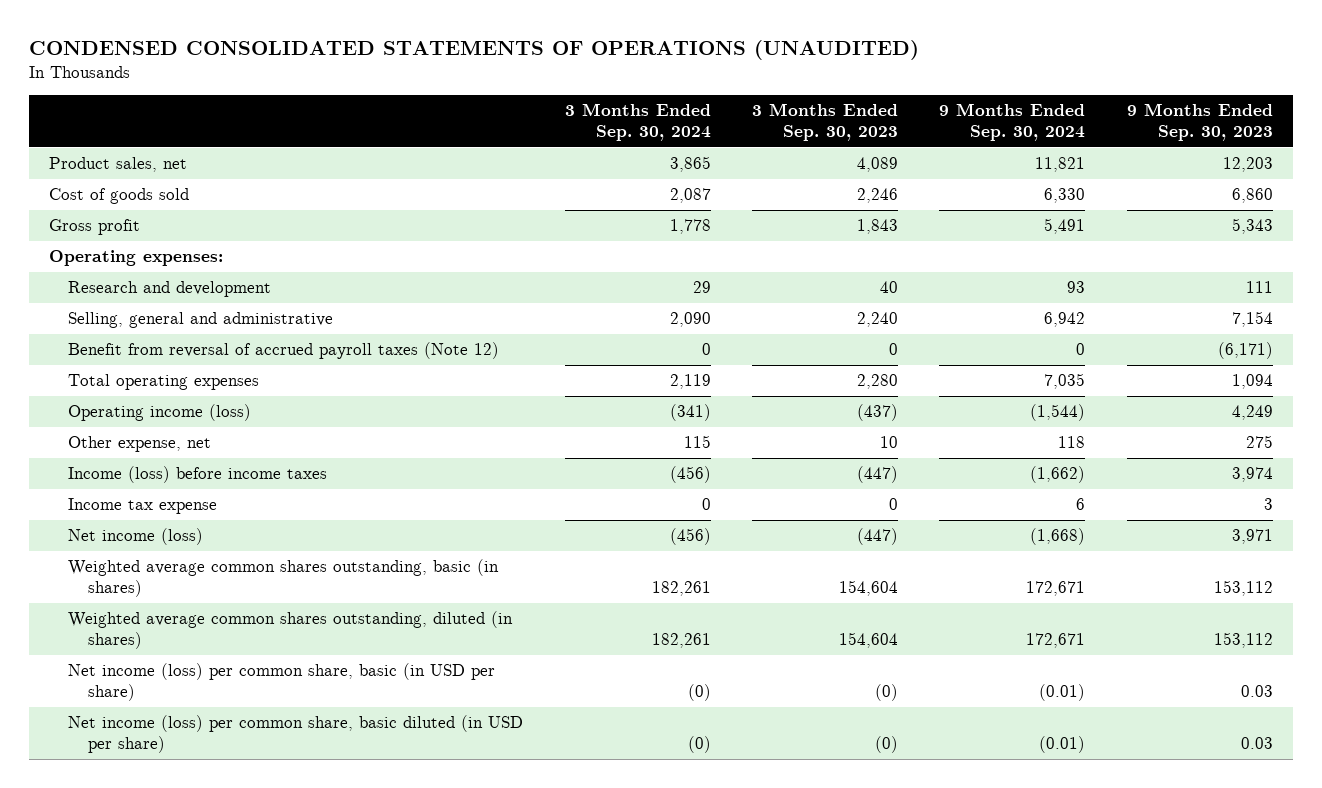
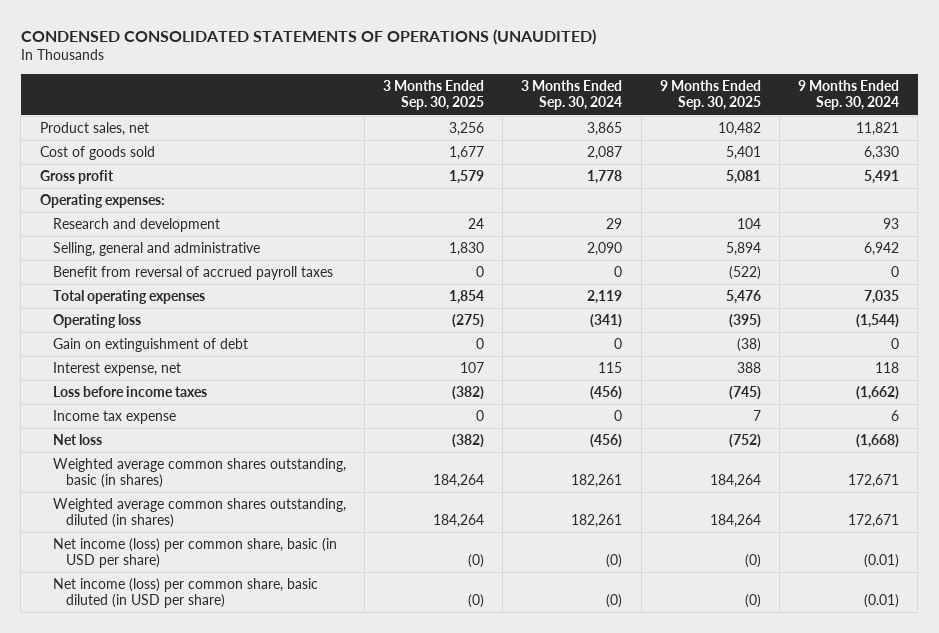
[752,103,899,142] 3 Months Ended Sep. 30, 2023 -> none
[1126,103,1273,142] 9 Months Ended Sep. 30, 2023 -> none
none -> [383,79,485,111] 3 Months Ended Sep. 30, 2025
none -> [659,79,761,111] 9 Months Ended Sep. 30, 2025
[68,342,500,360] Benefit from reversal of accrued payroll taxes (Note 12) -> [52,265,333,280] Benefit from reversal of accrued payroll taxes
[68,404,252,422] Operating income (loss) -> [52,313,141,328] Operating loss
none -> [52,337,248,352] Gain on extinguishment of debt
[68,436,212,453] Other expense, net -> [52,361,181,376] Interest expense, net
[68,466,328,484] Income (loss) before income taxes -> [52,385,207,397] Loss before income taxes
[68,528,204,546] Net income (loss) -> [52,433,102,445] Net loss

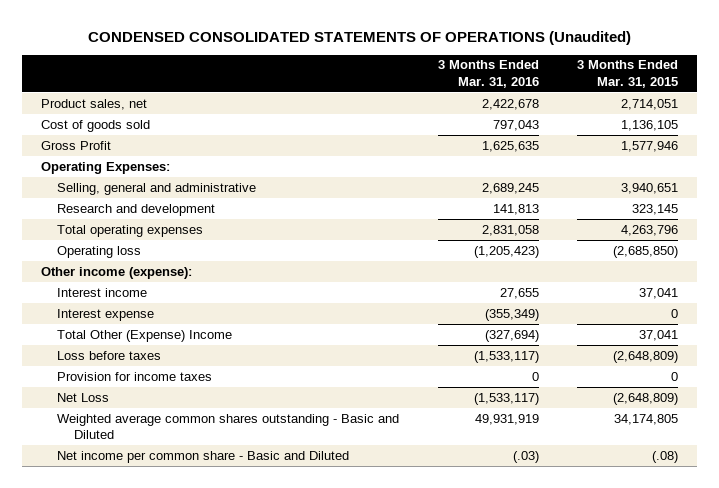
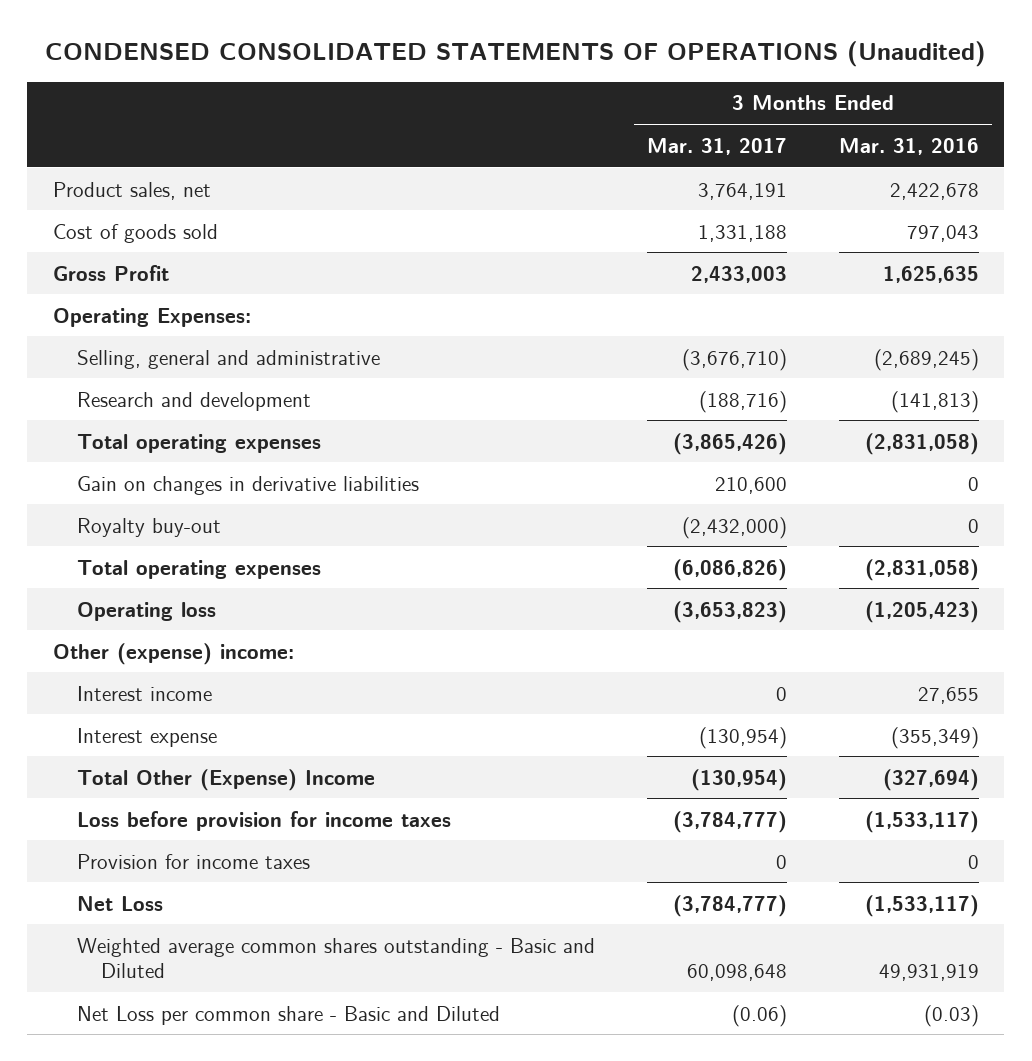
[577,60,679,88] 3 Months Ended Mar. 31, 2015 -> none
none -> [646,137,787,155] Mar. 31, 2017
[481,182,539,194] 2,689,245 -> [873,348,979,371] (2,689,245)
[492,203,539,215] 141,813 -> [890,390,979,413] (141,813)
[481,224,539,236] 2,831,058 -> [864,432,979,455] (2,831,058)
none -> [77,475,420,495] Gain on changes in derivative liabilities
none -> [77,517,222,537] Royalty buy-out
none -> [77,559,322,579] Total operating expenses
[40,266,192,279] Other income (expense): -> [53,642,295,665] Other (expense) income:
[57,350,162,360] Loss before taxes -> [77,810,452,831] Loss before provision for income taxes
[57,450,350,463] Net income per common share - Basic and Diluted -> [77,1005,501,1025] Net Loss per common share - Basic and Diluted
[512,450,539,463] (.03) -> [923,1004,979,1027] (0.03)

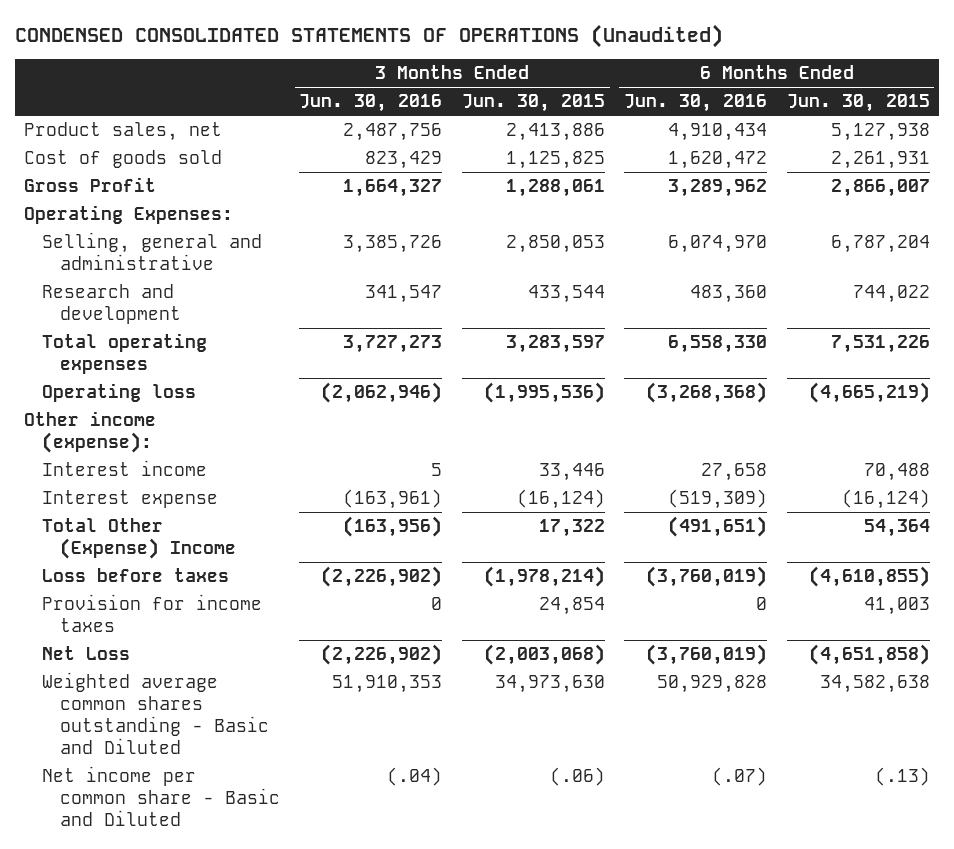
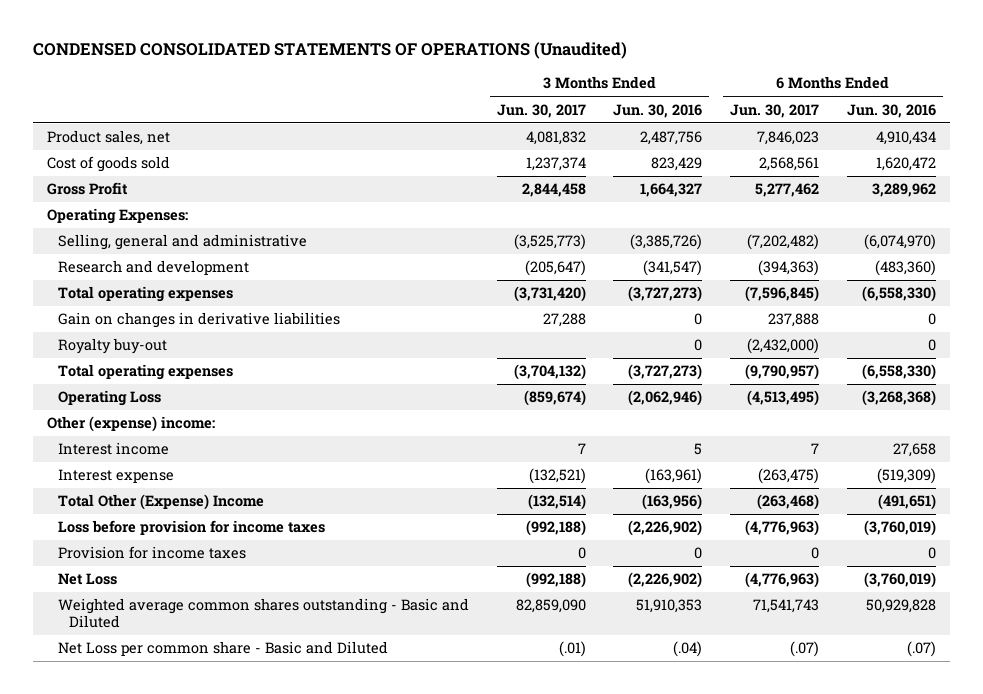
[461,94,605,113] Jun. 30, 2015 -> none
[786,94,930,113] Jun. 30, 2015 -> none
none -> [496,103,586,118] Jun. 30, 2017
none -> [730,103,820,118] Jun. 30, 2017
[343,235,443,254] 3,385,726 -> [630,234,703,251] (3,385,726)
[668,235,768,254] 6,074,970 -> [863,234,936,251] (6,074,970)
[365,285,443,304] 341,547 -> [643,260,703,277] (341,547)
[690,285,768,304] 483,360 -> [874,260,936,277] (483,360)
[343,335,443,354] 3,727,273 -> [628,286,703,303] (3,727,273)
[668,335,768,354] 6,558,330 -> [861,286,936,303] (6,558,330)
none -> [57,312,340,329] Gain on changes in derivative liabilities
none -> [57,338,167,355] Royalty buy-out
none -> [57,364,233,381] Total operating expenses
[42,383,197,403] Operating loss -> [57,390,161,407] Operating Loss
[24,411,157,454] Other income (expense): -> [46,416,215,433] Other (expense) income:
[42,568,230,583] Loss before taxes -> [57,520,325,536] Loss before provision for income taxes
[42,766,280,827] Net income per common share - Basic and Diluted -> [57,641,388,657] Net Loss per common share - Basic and Diluted

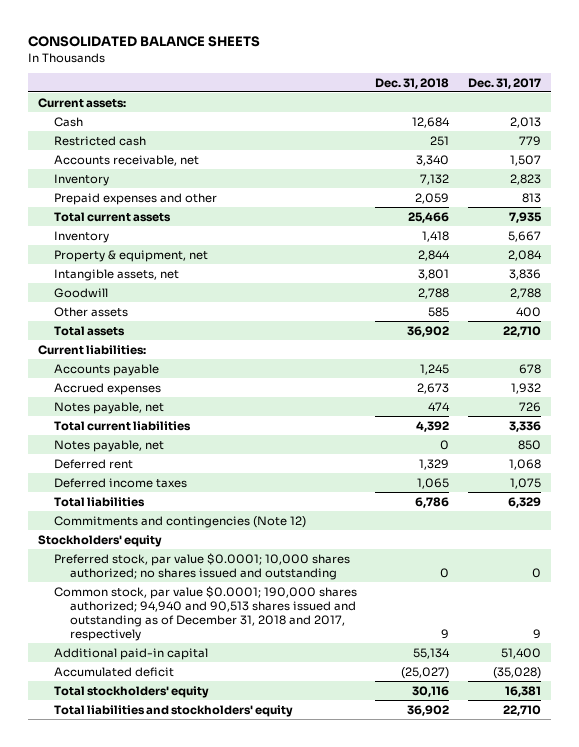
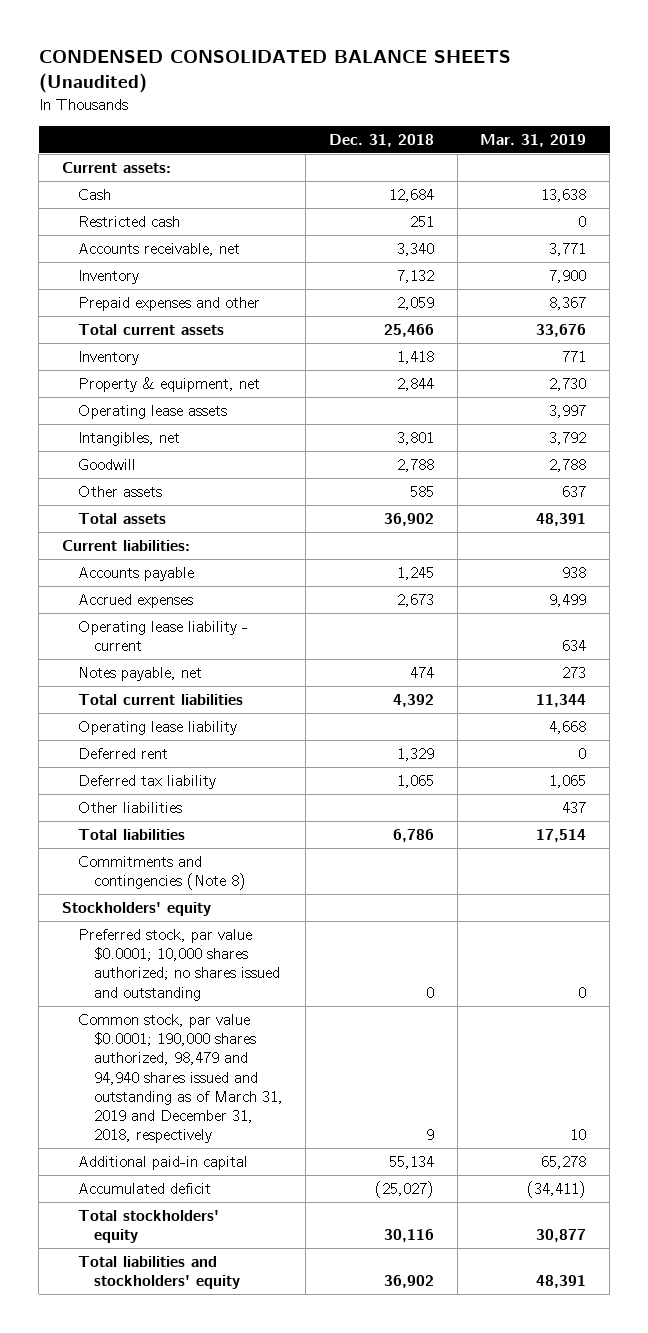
[28,36,261,48] CONSOLIDATED BALANCE SHEETS -> [38,50,511,94] CONDENSED CONSOLIDATED BALANCE SHEETS (Unaudited)
[468,77,542,89] Dec. 31, 2017 -> none
none -> [480,133,587,147] Mar. 31, 2019
none -> [77,405,227,420] Operating lease assets
[53,268,179,281] Intangible assets, net -> [77,432,180,447] Intangibles, net
none -> [77,621,248,652] Operating lease liability - current
[53,439,164,452] Notes payable, net -> none
none -> [77,721,237,736] Operating lease liability
[53,477,187,488] Deferred income taxes -> [77,775,216,790] Deferred tax liability
none -> [77,802,182,814] Other liabilities
[53,515,306,528] Commitments and contingencies (Note 12) -> [77,856,246,891] Commitments and contingencies (Note 8)
[53,585,357,642] Common stock, par value $0.0001; 190,000 shares authorized; 94,940 and 90,513 shares issued and outstanding as of December 31, 2018 and 2017, respectively -> [77,1014,283,1144] Common stock, par value $0.0001; 190,000 shares authorized, 98,479 and 94,940 shares issued and outstanding as of March 31, 2019 and December 31, 2018, respectively

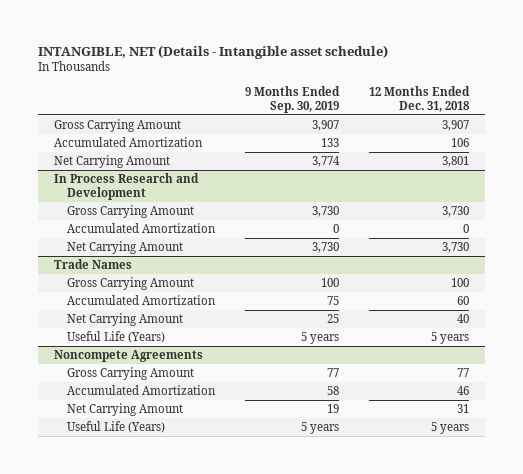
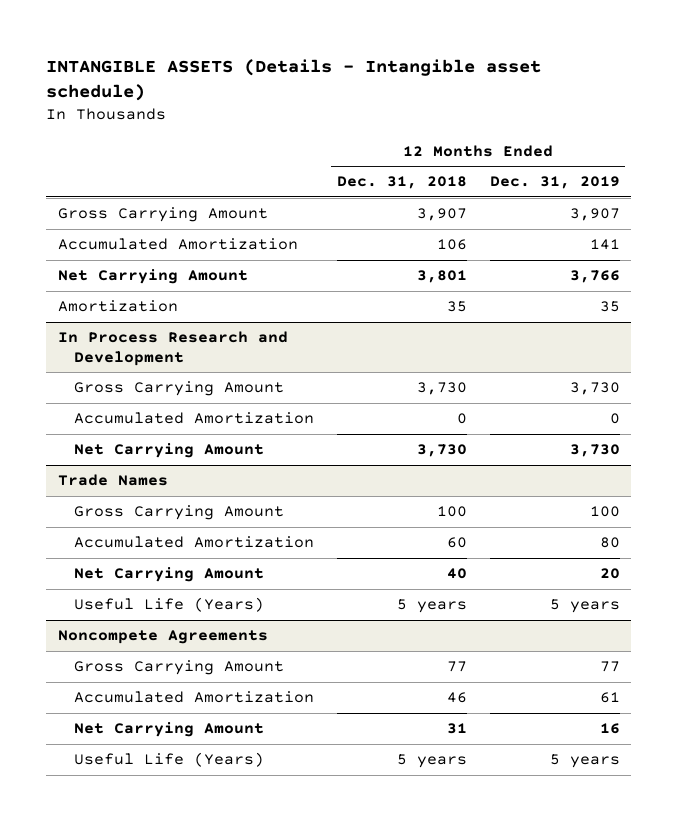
[38,45,389,60] INTANGIBLE, NET (Details - Intangible asset schedule) -> [46,58,542,102] INTANGIBLE ASSETS (Details - Intangible asset schedule)
[245,85,341,113] 9 Months Ended Sep. 30, 2019 -> none
none -> [489,176,620,190] Dec. 31, 2019
none -> [57,300,178,313] Amortization

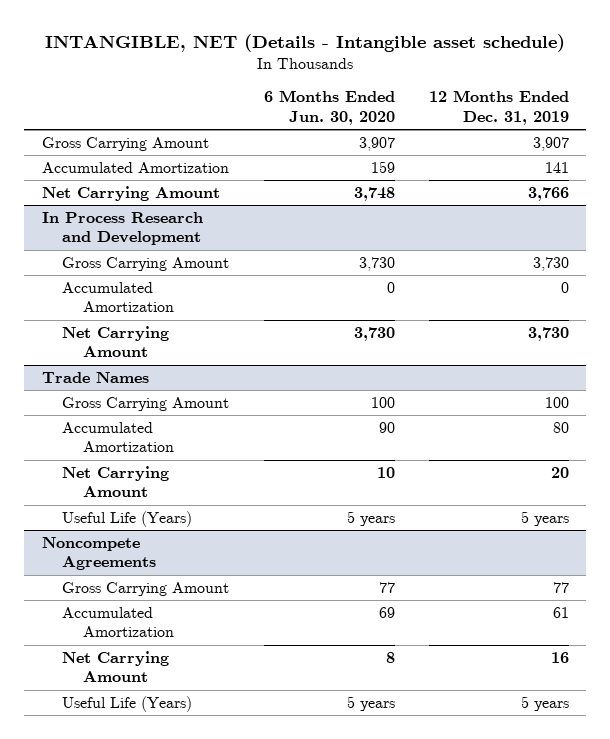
[46,58,542,102] INTANGIBLE ASSETS (Details - Intangible asset schedule) -> [45,34,566,53] INTANGIBLE, NET (Details - Intangible asset schedule)
[337,176,468,190] Dec. 31, 2018 -> none
none -> [263,90,395,126] 6 Months Ended Jun. 30, 2020
[57,300,178,313] Amortization -> none

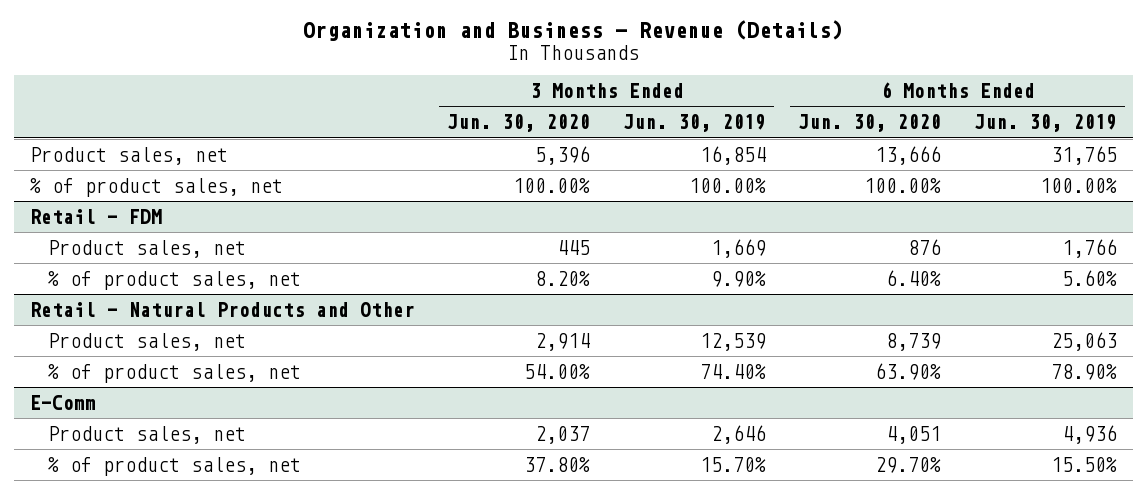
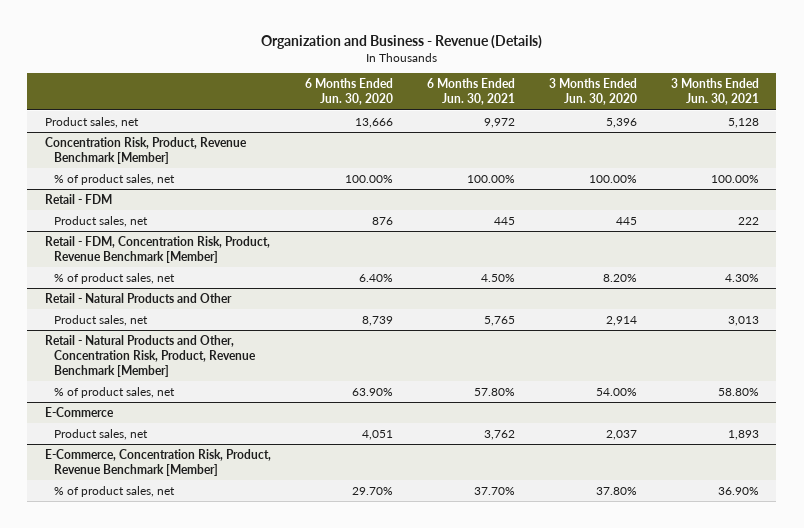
[622,114,766,133] Jun. 30, 2019 -> none
[973,114,1117,133] Jun. 30, 2019 -> none
none -> [426,78,515,106] 6 Months Ended Jun. 30, 2021
none -> [671,78,760,106] 3 Months Ended Jun. 30, 2021
none -> [44,136,247,164] Concentration Risk, Product, Revenue Benchmark [Member]
none -> [44,235,270,263] Retail - FDM, Concentration Risk, Product, Revenue Benchmark [Member]
none -> [44,334,256,377] Retail - Natural Products and Other, Concentration Risk, Product, Revenue Benchmark [Member]
[29,394,96,410] E-Comm -> [44,406,114,417] E-Commerce
none -> [44,448,271,476] E-Commerce, Concentration Risk, Product, Revenue Benchmark [Member]

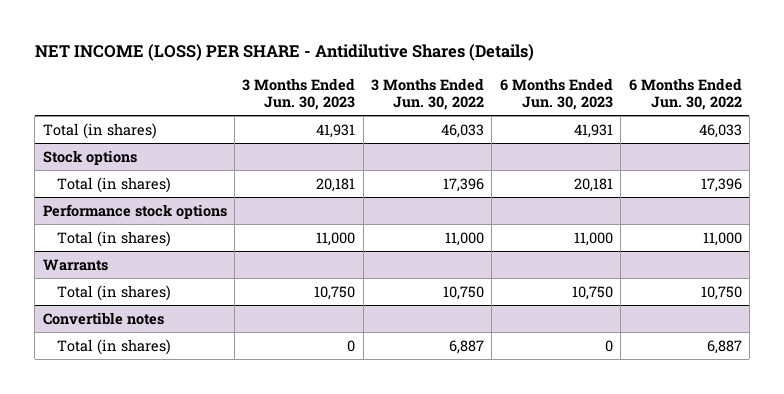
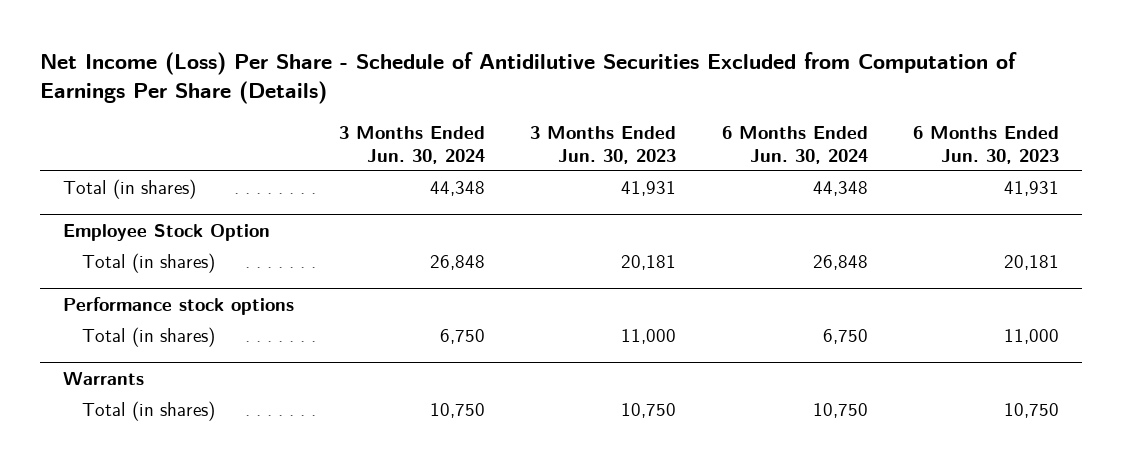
[34,44,534,62] NET INCOME (LOSS) PER SHARE - Antidilutive Shares (Details) -> [40,52,1018,104] Net Income (Loss) Per Share - Schedule of Antidilutive Securities Excluded from Computation of Earnings Per Share (Details)
[371,77,485,110] 3 Months Ended Jun. 30, 2022 -> none
[628,77,742,110] 6 Months Ended Jun. 30, 2022 -> none
none -> [339,125,486,164] 3 Months Ended Jun. 30, 2024
none -> [721,125,868,164] 6 Months Ended Jun. 30, 2024
[42,149,137,165] Stock options -> [62,223,270,241] Employee Stock Option
[42,311,164,325] Convertible notes -> none
[57,338,172,355] Total (in shares) -> none

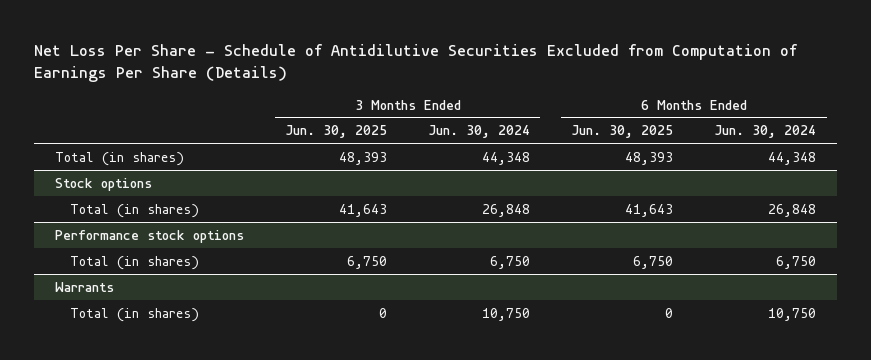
[40,52,1018,104] Net Income (Loss) Per Share - Schedule of Antidilutive Securities Excluded from Computation of Earnings Per Share (Details) -> [34,44,799,82] Net Loss Per Share - Schedule of Antidilutive Securities Excluded from Computation of Earnings Per Share (Details)
[530,125,677,164] 3 Months Ended Jun. 30, 2023 -> none
[913,125,1060,164] 6 Months Ended Jun. 30, 2023 -> none
none -> [285,125,388,139] Jun. 30, 2025
none -> [571,125,674,139] Jun. 30, 2025
[62,223,270,241] Employee Stock Option -> [54,177,152,191] Stock options

